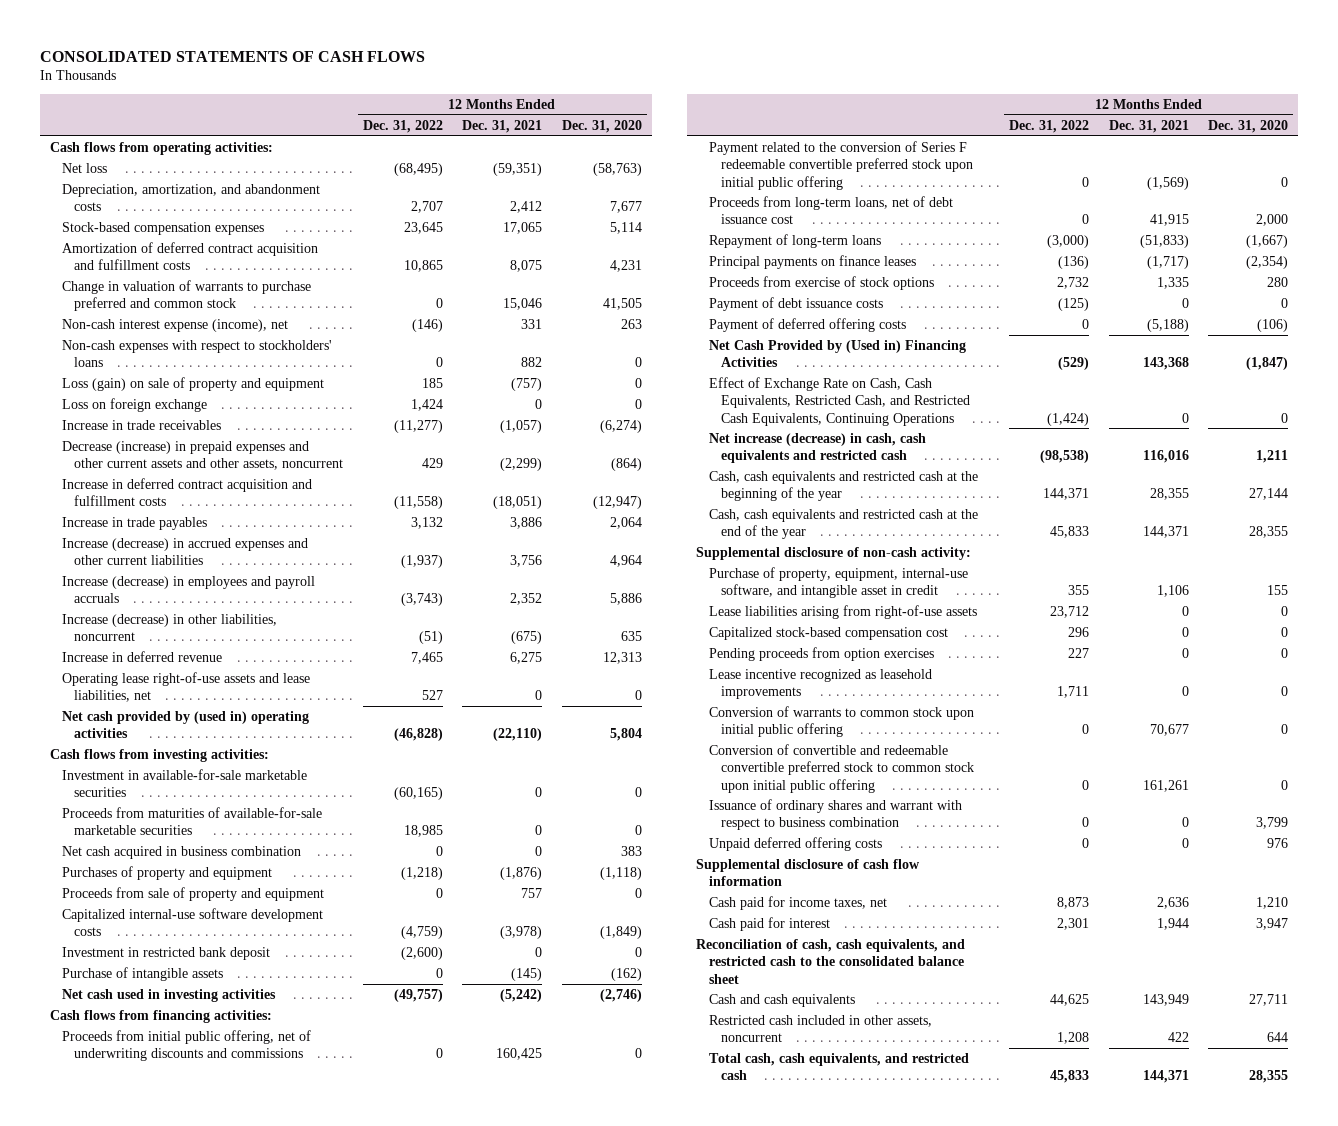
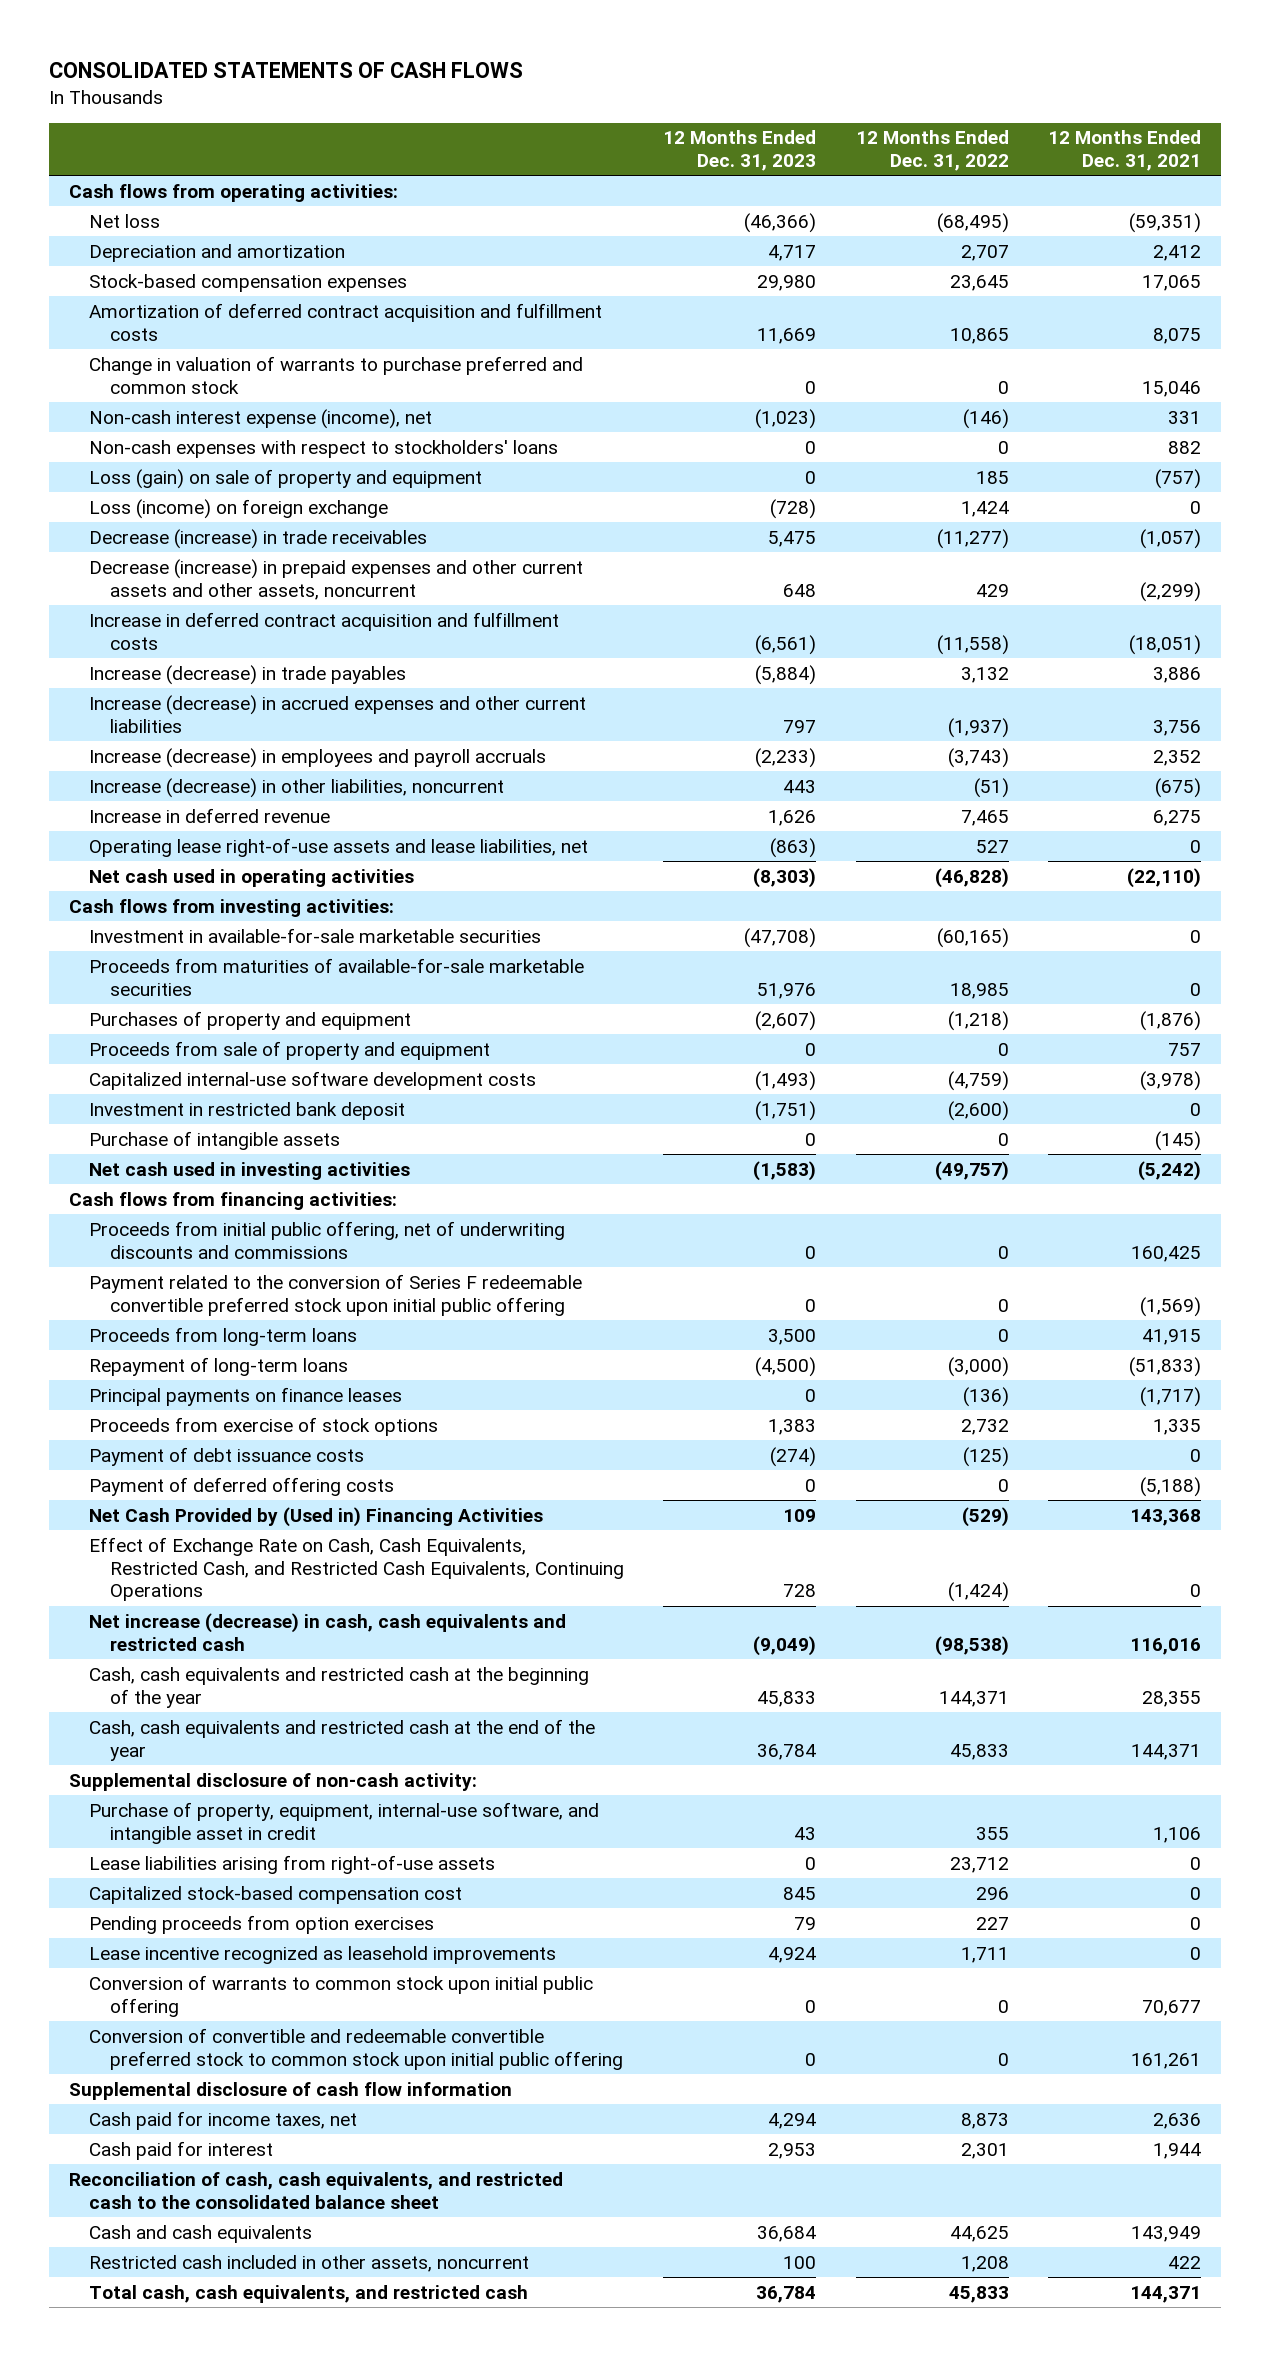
[561,119,642,133] Dec. 31, 2020 -> none
none -> [663,130,817,172] 12 Months Ended Dec. 31, 2023
[61,183,320,212] Depreciation, amortization, and abandonment costs -> [89,243,346,262] Depreciation and amortization
[61,397,207,412] Loss on foreign exchange -> [89,498,389,519] Loss (income) on foreign exchange
[61,419,221,430] Increase in trade receivables -> [89,528,428,549] Decrease (increase) in trade receivables
[61,516,207,530] Increase in trade payables -> [89,664,407,685] Increase (decrease) in trade payables
[61,710,309,739] Net cash provided by (used in) operating activities -> [89,868,415,887] Net cash used in operating activities
[61,845,301,859] Net cash acquired in business combination -> none
[708,195,953,225] Proceeds from long-term loans, net of debt issuance cost -> [89,1326,358,1346] Proceeds from long-term loans
[708,798,962,831] Issuance of ordinary shares and warrant with respect to business combination -> none
[708,836,882,851] Unpaid deferred offering costs -> none

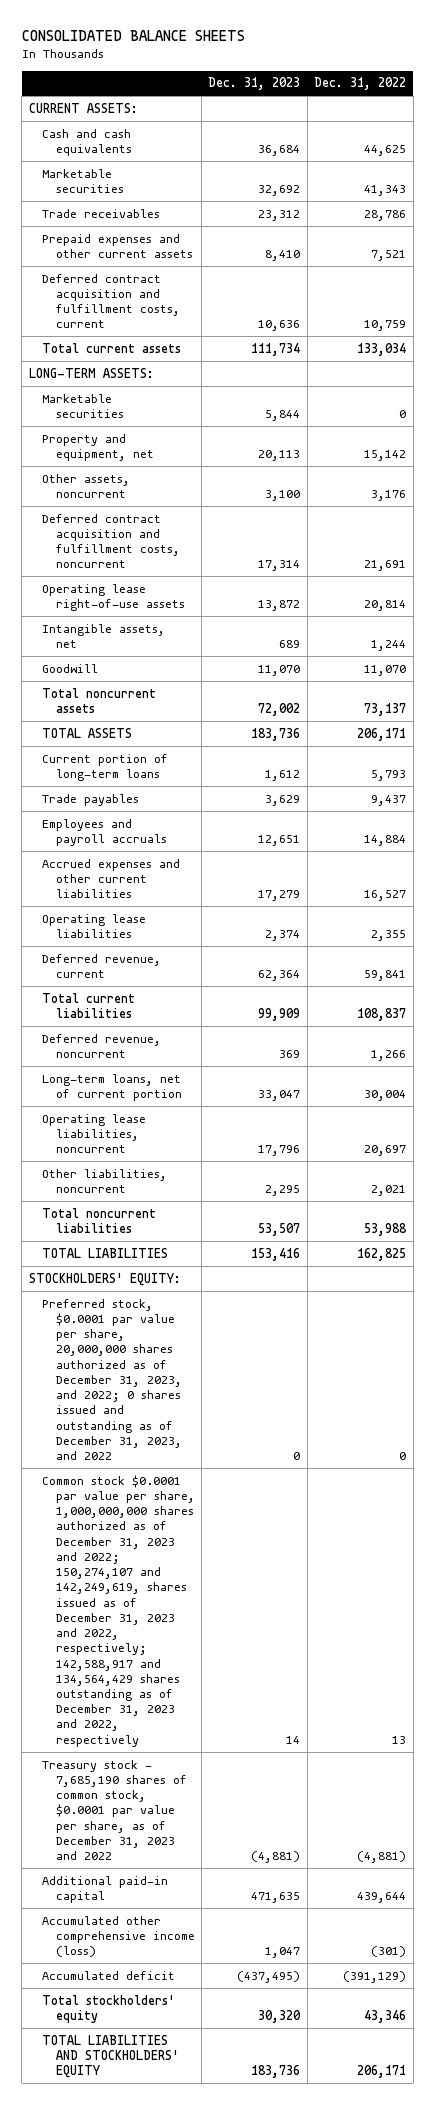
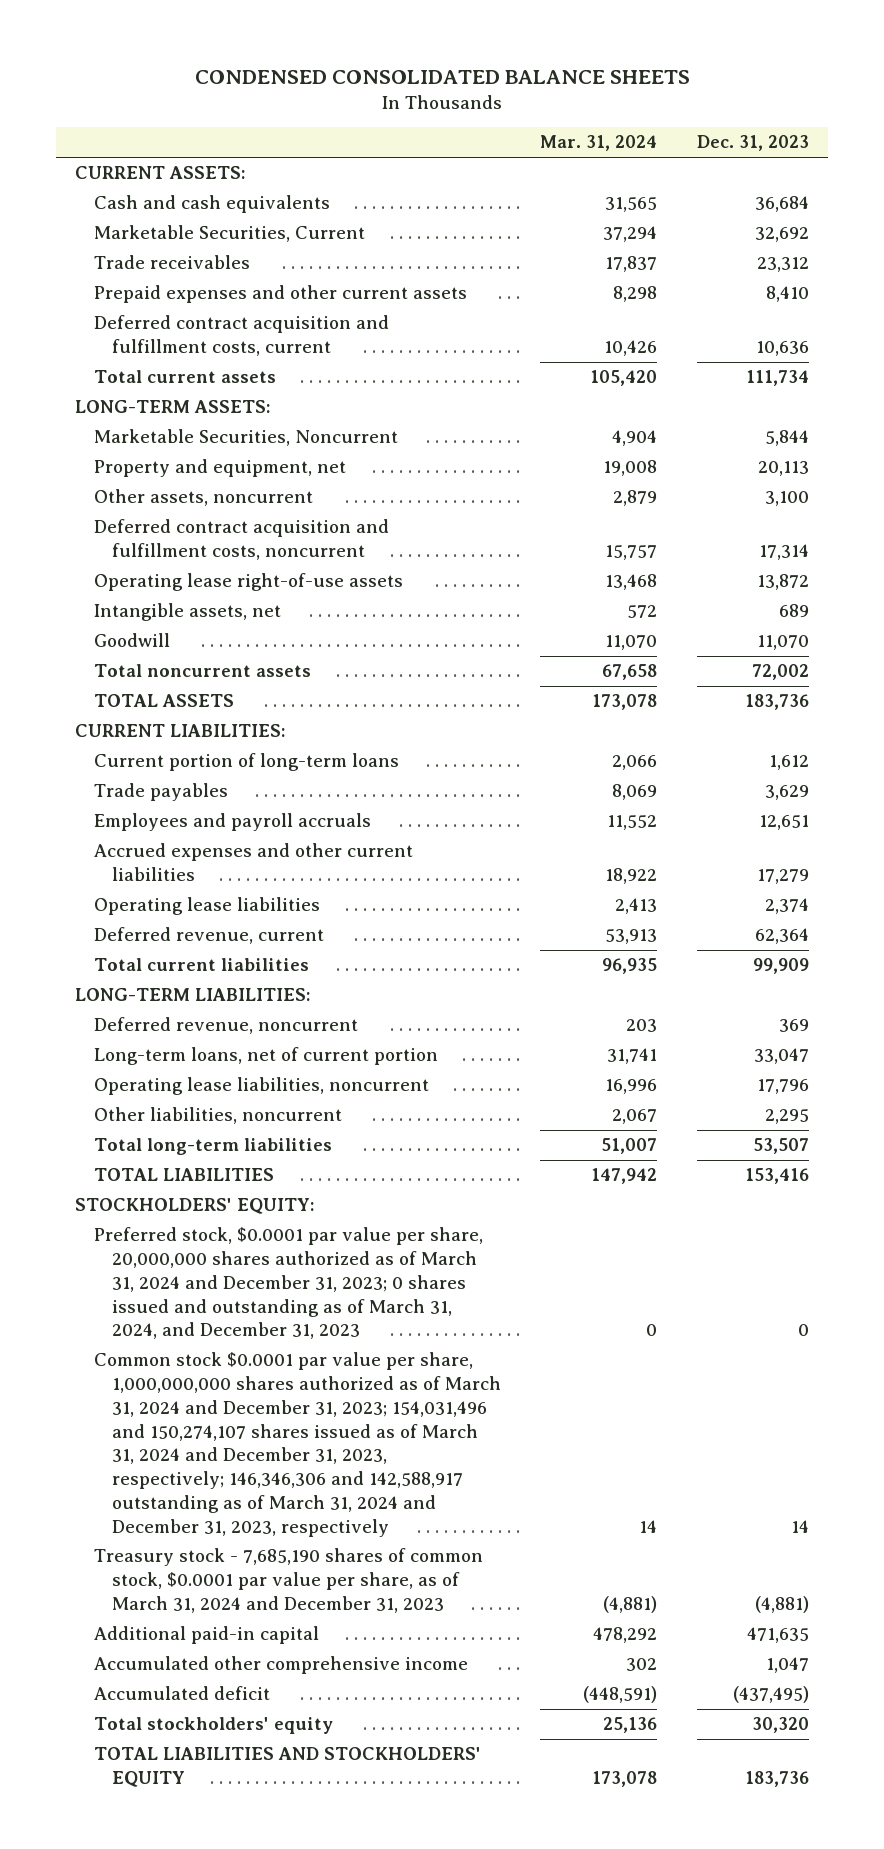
[21,30,245,42] CONSOLIDATED BALANCE SHEETS -> [194,70,690,85] CONDENSED CONSOLIDATED BALANCE SHEETS
[314,77,407,91] Dec. 31, 2022 -> none
none -> [540,135,658,152] Mar. 31, 2024
[42,168,124,193] Marketable securities -> [93,225,365,243] Marketable Securities, Current
[42,393,124,418] Marketable securities -> [93,429,398,447] Marketable Securities, Noncurrent
none -> [75,724,287,738] CURRENT LIABILITIES:
none -> [75,988,312,1002] LONG-TERM LIABILITIES:
[42,1207,157,1233] Total noncurrent liabilities -> [93,1138,332,1156] Total long-term liabilities
[42,1298,182,1461] Preferred stock, $0.0001 par value per share, 20,000,000 shares authorized as of December 31, 2023, and 2022; 0 shares issued and outstanding as of December 31, 2023, and 2022 -> [93,1227,483,1340] Preferred stock, $0.0001 par value per share, 20,000,000 shares authorized as of March 31, 2024 and December 31, 2023; 0 shares issued and outstanding as of March 31, 2024, and December 31, 2023
[42,1474,195,1747] Common stock $0.0001 par value per share, 1,000,000,000 shares authorized as of December 31, 2023 and 2022; 150,274,107 and 142,249,619, shares issued as of December 31, 2023 and 2022, respectively; 142,588,917 and 134,564,429 shares outstanding as of December 31, 2023 and 2022, respectively -> [93,1352,501,1537] Common stock $0.0001 par value per share, 1,000,000,000 shares authorized as of March 31, 2024 and December 31, 2023; 154,031,496 and 150,274,107 shares issued as of March 31, 2024 and December 31, 2023, respectively; 146,346,306 and 142,588,917 outstanding as of March 31, 2024 and December 31, 2023, respectively
[42,1759,187,1861] Treasury stock - 7,685,190 shares of common stock, $0.0001 par value per share, as of December 31, 2023 and 2022 -> [93,1548,483,1613] Treasury stock - 7,685,190 shares of common stock, $0.0001 par value per share, as of March 31, 2024 and December 31, 2023
[42,1915,195,1958] Accumulated other comprehensive income (loss) -> [93,1656,468,1675] Accumulated other comprehensive income

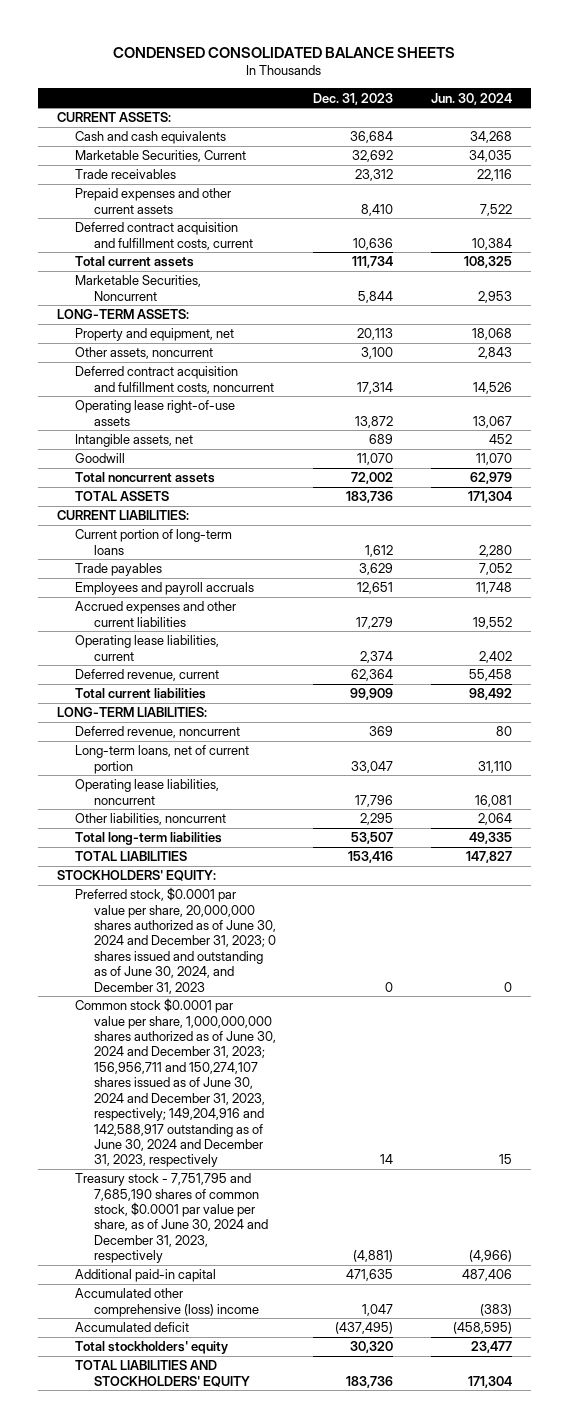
[540,135,658,152] Mar. 31, 2024 -> none
none -> [431,92,513,105] Jun. 30, 2024
[75,400,272,414] LONG-TERM ASSETS: -> [56,309,189,320] LONG-TERM ASSETS:
[93,897,320,916] Operating lease liabilities -> [75,635,220,661] Operating lease liabilities, current
[93,1227,483,1340] Preferred stock, $0.0001 par value per share, 20,000,000 shares authorized as of March 31, 2024 and December 31, 2023; 0 shares issued and outstanding as of March 31, 2024, and December 31, 2023 -> [75,887,276,994] Preferred stock, $0.0001 par value per share, 20,000,000 shares authorized as of June 30, 2024 and December 31, 2023; 0 shares issued and outstanding as of June 30, 2024, and December 31, 2023
[93,1352,501,1537] Common stock $0.0001 par value per share, 1,000,000,000 shares authorized as of March 31, 2024 and December 31, 2023; 154,031,496 and 150,274,107 shares issued as of March 31, 2024 and December 31, 2023, respectively; 146,346,306 and 142,588,917 outstanding as of March 31, 2024 and December 31, 2023, respectively -> [75,998,276,1168] Common stock $0.0001 par value per share, 1,000,000,000 shares authorized as of June 30, 2024 and December 31, 2023; 156,956,711 and 150,274,107 shares issued as of June 30, 2024 and December 31, 2023, respectively; 149,204,916 and 142,588,917 outstanding as of June 30, 2024 and December 31, 2023, respectively
[93,1548,483,1613] Treasury stock - 7,685,190 shares of common stock, $0.0001 par value per share, as of March 31, 2024 and December 31, 2023 -> [75,1173,268,1264] Treasury stock - 7,751,795 and 7,685,190 shares of common stock, $0.0001 par value per share, as of June 30, 2024 and December 31, 2023, respectively
[93,1656,468,1675] Accumulated other comprehensive income -> [75,1288,259,1317] Accumulated other comprehensive (loss) income

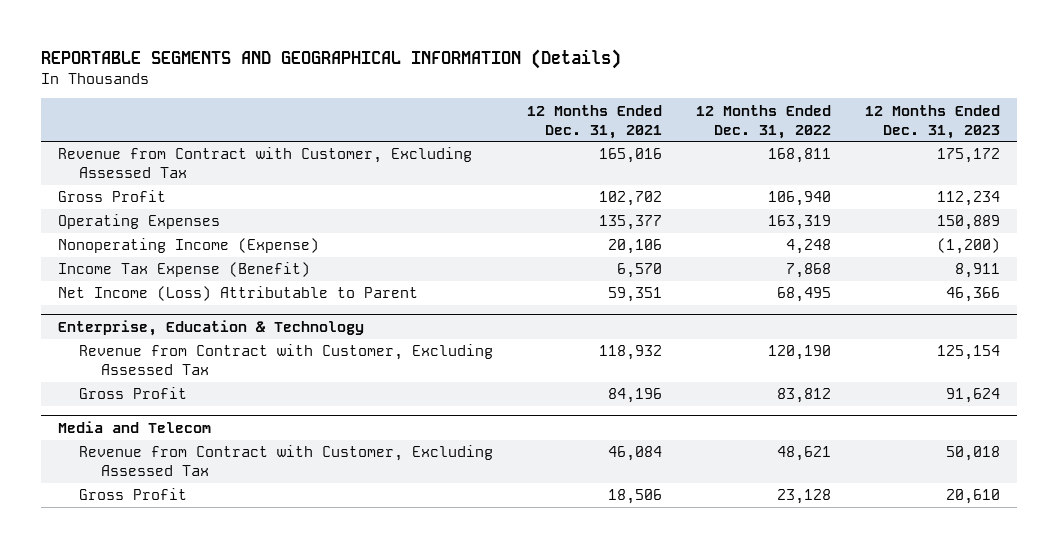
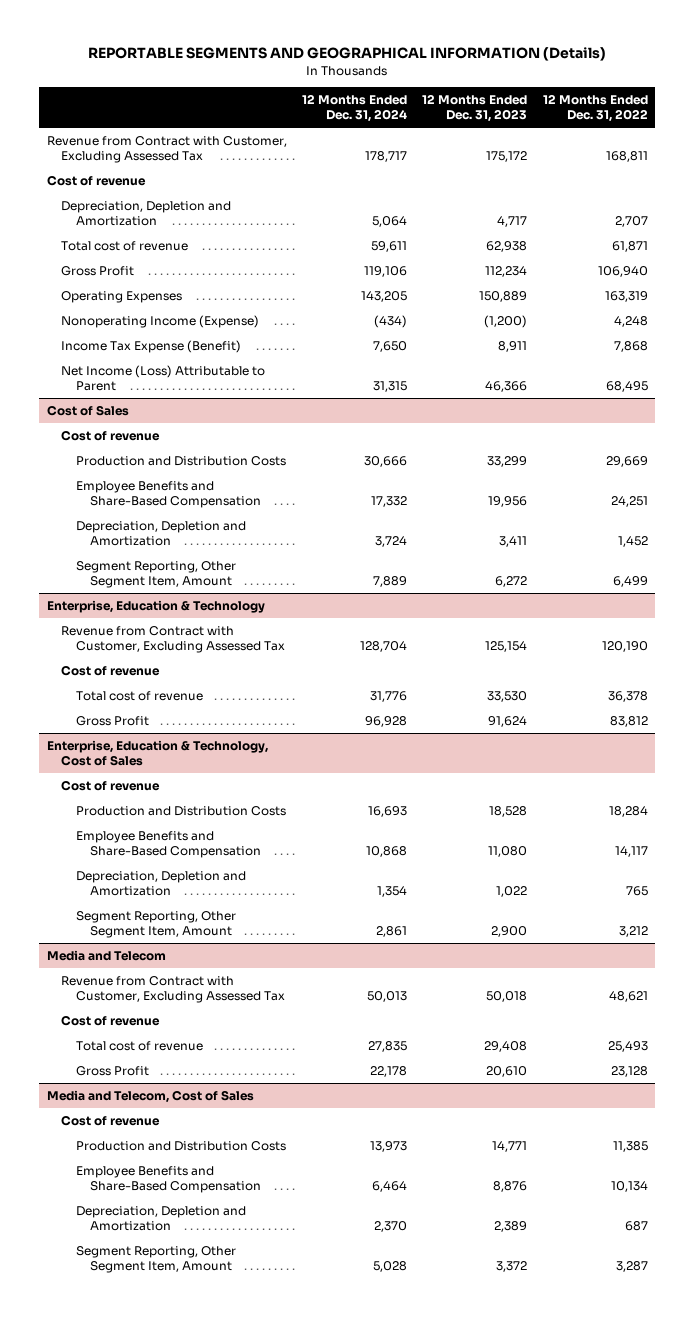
[527,104,663,139] 12 Months Ended Dec. 31, 2021 -> none
none -> [302,93,408,123] 12 Months Ended Dec. 31, 2024
none -> [46,174,146,186] Cost of revenue
none -> [61,200,232,227] Depreciation, Depletion and Amortization
none -> [61,240,189,251] Total cost of revenue
none -> [46,404,129,416] Cost of Sales
none -> [61,429,161,441] Cost of revenue
none -> [75,455,286,466] Production and Distribution Costs
none -> [75,480,262,509] Employee Benefits and Share-Based Compensation
none -> [75,520,246,547] Depreciation, Depletion and Amortization
none -> [75,560,236,589] Segment Reporting, Other Segment Item, Amount
none -> [61,664,161,676] Cost of revenue
none -> [75,690,203,701] Total cost of revenue
none -> [46,739,268,767] Enterprise, Education & Technology, Cost of Sales
none -> [61,779,161,791] Cost of revenue
none -> [75,805,286,816] Production and Distribution Costs
none -> [75,830,262,859] Employee Benefits and Share-Based Compensation
none -> [75,870,246,897] Depreciation, Depletion and Amortization
none -> [75,910,236,939] Segment Reporting, Other Segment Item, Amount
none -> [61,1014,161,1026] Cost of revenue
none -> [75,1040,203,1051] Total cost of revenue
none -> [46,1089,254,1103] Media and Telecom, Cost of Sales
none -> [61,1114,161,1126] Cost of revenue
none -> [75,1140,286,1151] Production and Distribution Costs
none -> [75,1165,262,1194] Employee Benefits and Share-Based Compensation
none -> [75,1205,246,1232] Depreciation, Depletion and Amortization
none -> [75,1245,236,1274] Segment Reporting, Other Segment Item, Amount

